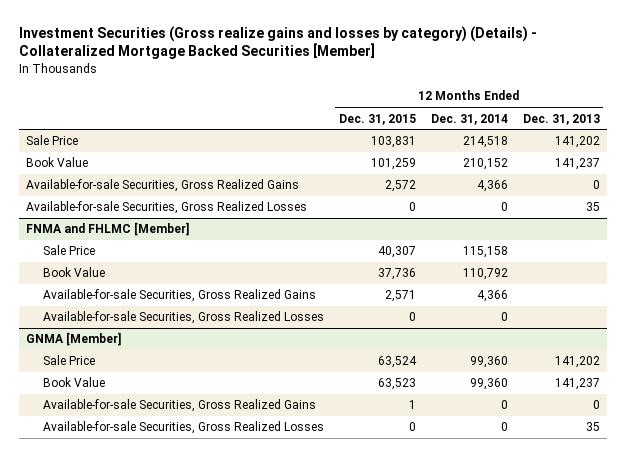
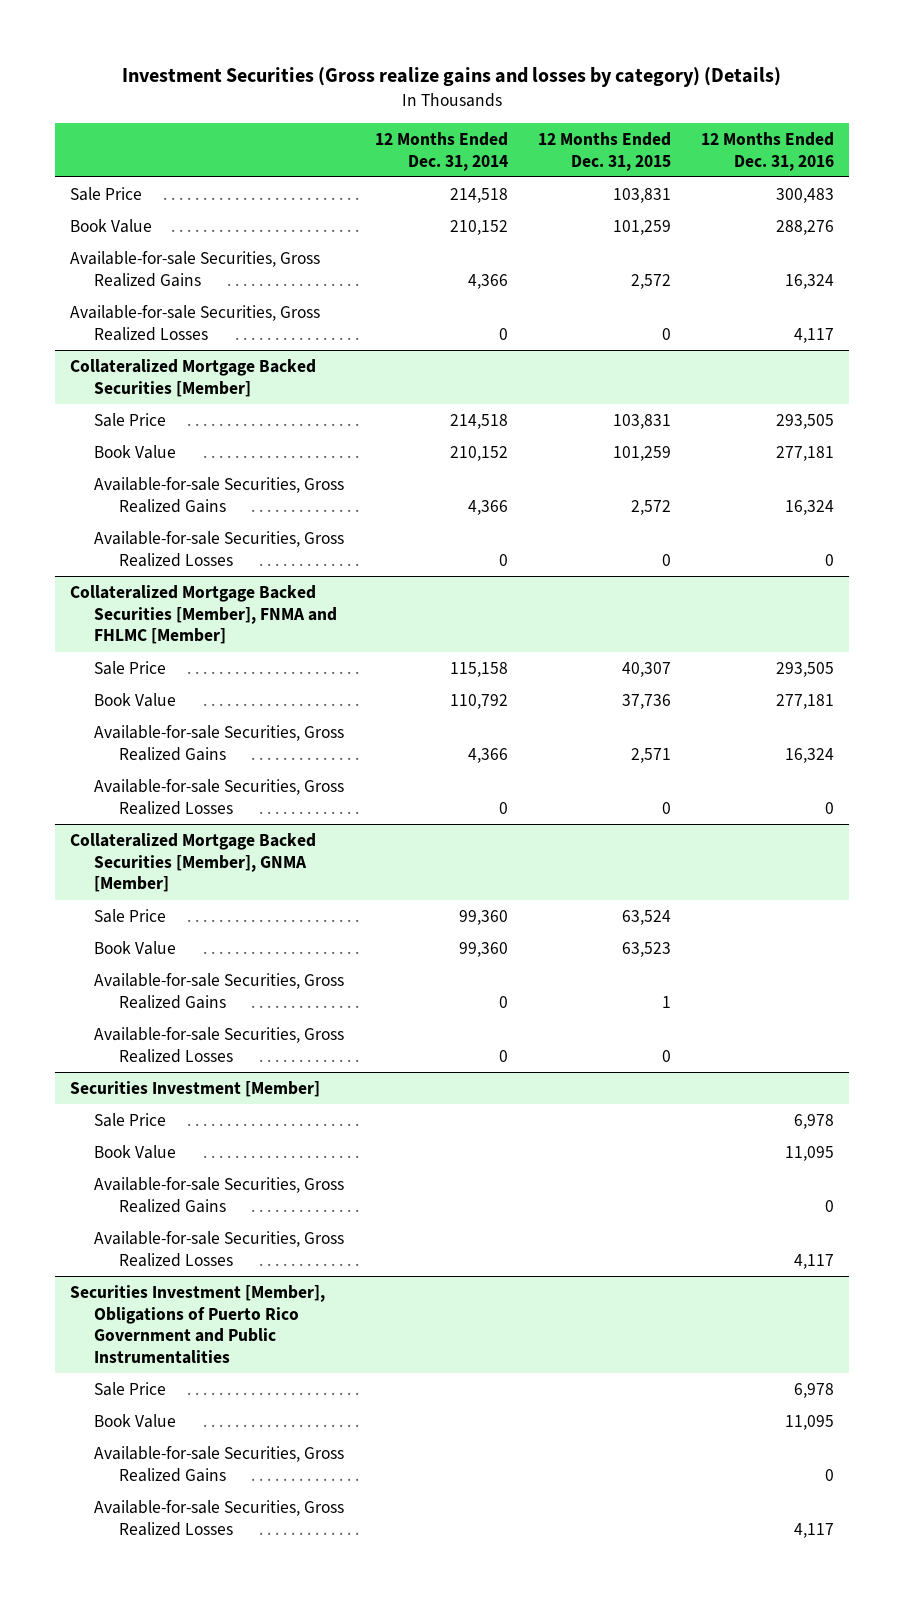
[19,25,538,60] Investment Securities (Gross realize gains and losses by category) (Details) - Collateralized Mortgage Backed Securities [Member] -> [122,67,782,88] Investment Securities (Gross realize gains and losses by category) (Details)
[522,113,600,125] Dec. 31, 2013 -> none
none -> [701,131,835,171] 12 Months Ended Dec. 31, 2016
[26,222,190,237] FNMA and FHLMC [Member] -> [70,358,317,397] Collateralized Mortgage Backed Securities [Member]
none -> [94,412,167,427] Sale Price
none -> [94,444,177,459] Book Value
none -> [94,476,345,513] Available-for-sale Securities, Gross Realized Gains
none -> [94,530,345,567] Available-for-sale Securities, Gross Realized Losses
none -> [70,584,338,645] Collateralized Mortgage Backed Securities [Member], FNMA and FHLMC [Member]
[26,332,122,347] GNMA [Member] -> none
none -> [70,832,317,893] Collateralized Mortgage Backed Securities [Member], GNMA [Member]
none -> [70,1080,321,1097] Securities Investment [Member]
none -> [94,1112,167,1127] Sale Price
none -> [94,1144,177,1159] Book Value
none -> [94,1176,345,1213] Available-for-sale Securities, Gross Realized Gains
none -> [94,1230,345,1267] Available-for-sale Securities, Gross Realized Losses
none -> [70,1284,326,1364] Securities Investment [Member], Obligations of Puerto Rico Government and Public Instrumentalities
none -> [94,1381,167,1396] Sale Price
none -> [94,1413,177,1428] Book Value
none -> [94,1445,345,1482] Available-for-sale Securities, Gross Realized Gains
none -> [94,1499,345,1536] Available-for-sale Securities, Gross Realized Losses

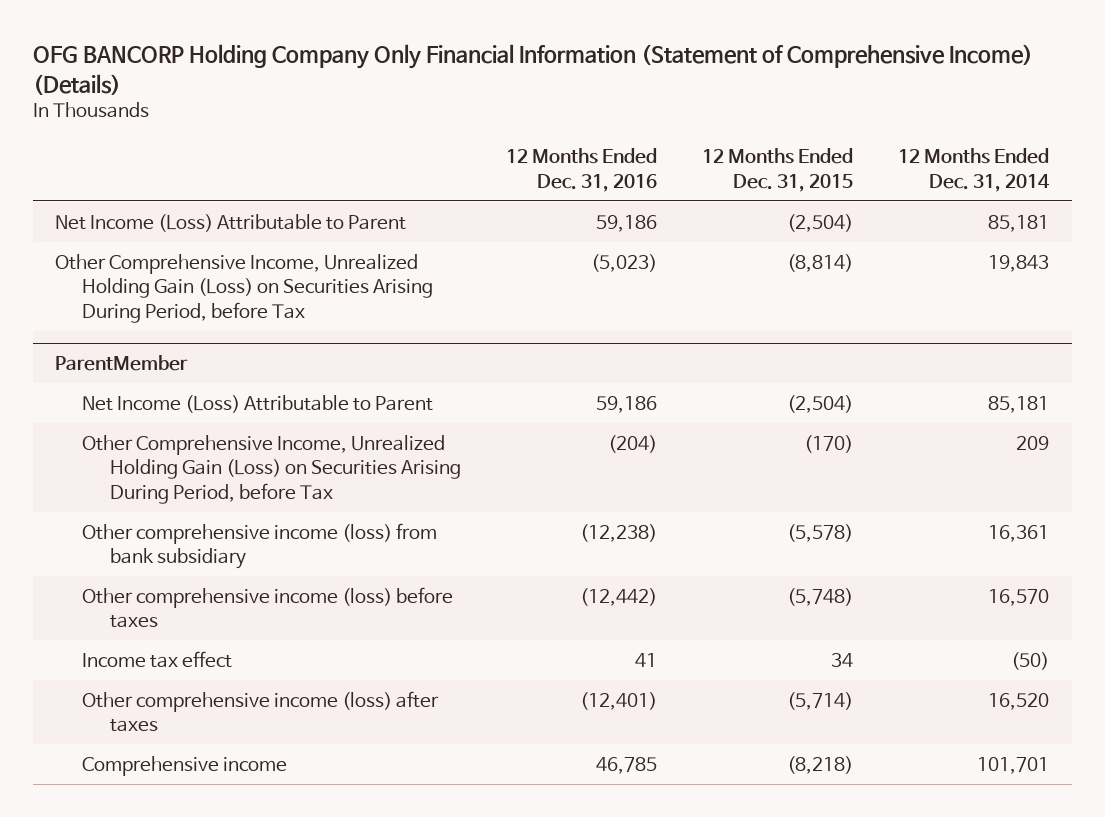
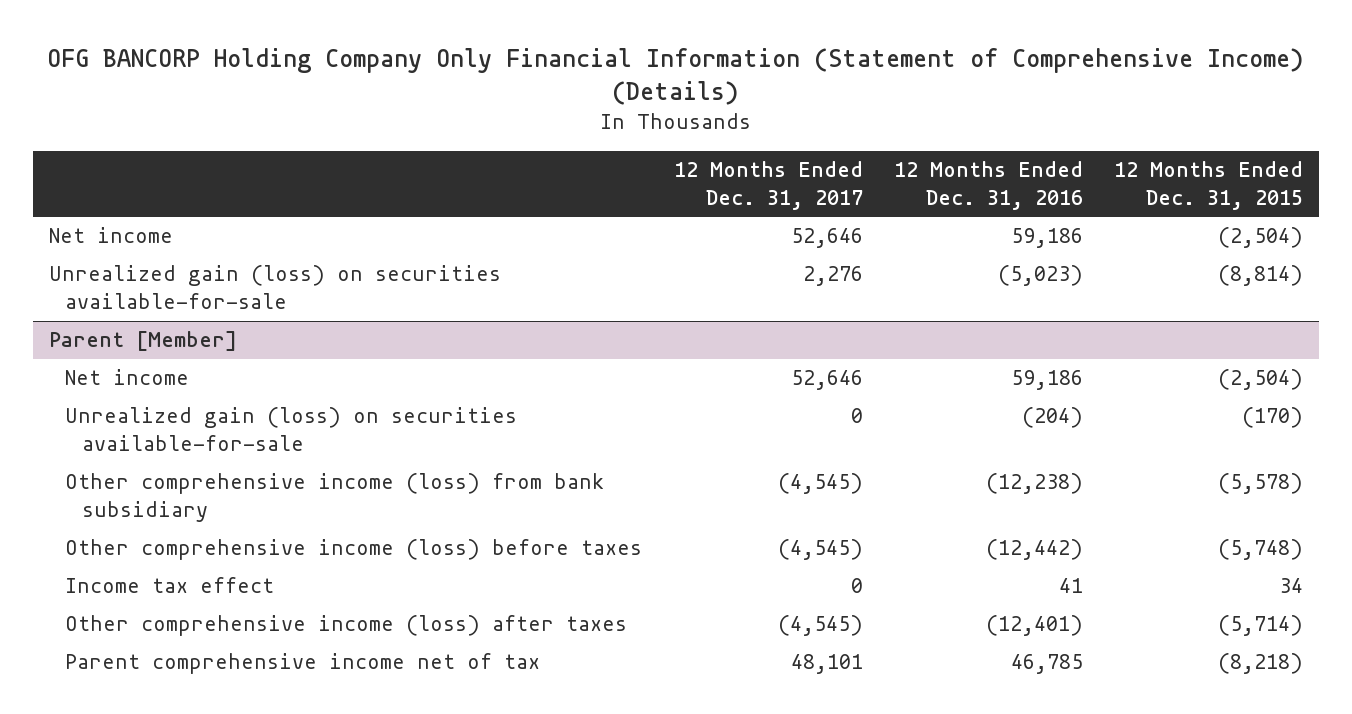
[898,147,1051,192] 12 Months Ended Dec. 31, 2014 -> none
none -> [673,161,863,210] 12 Months Ended Dec. 31, 2017
[55,354,189,371] ParentMember -> none
[55,213,407,232] Net Income (Loss) Attributable to Parent -> [48,227,173,244] Net income
[55,253,434,323] Other Comprehensive Income, Unrealized Holding Gain (Loss) on Securities Arising During Period, before Tax -> [48,265,501,310] Unrealized gain (loss) on securities available-for-sale
none -> [48,331,237,352] Parent [Member]
[82,394,434,413] Net Income (Loss) Attributable to Parent -> [65,369,190,386] Net income
[82,434,461,504] Other Comprehensive Income, Unrealized Holding Gain (Loss) on Securities Arising During Period, before Tax -> [65,407,518,452] Unrealized gain (loss) on securities available-for-sale
[82,755,288,776] Comprehensive income -> [65,653,541,675] Parent comprehensive income net of tax

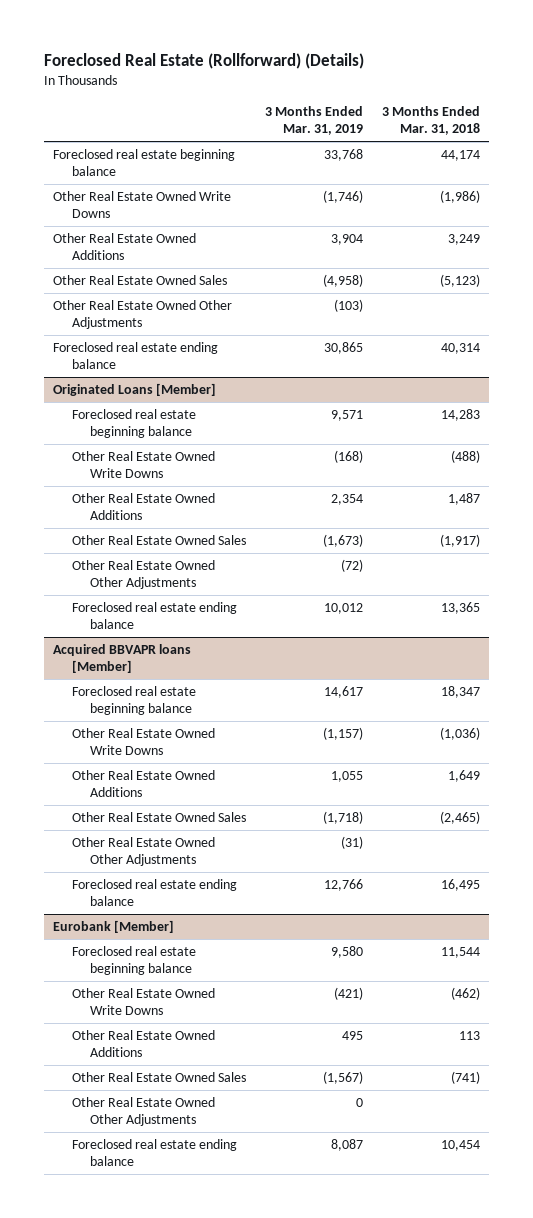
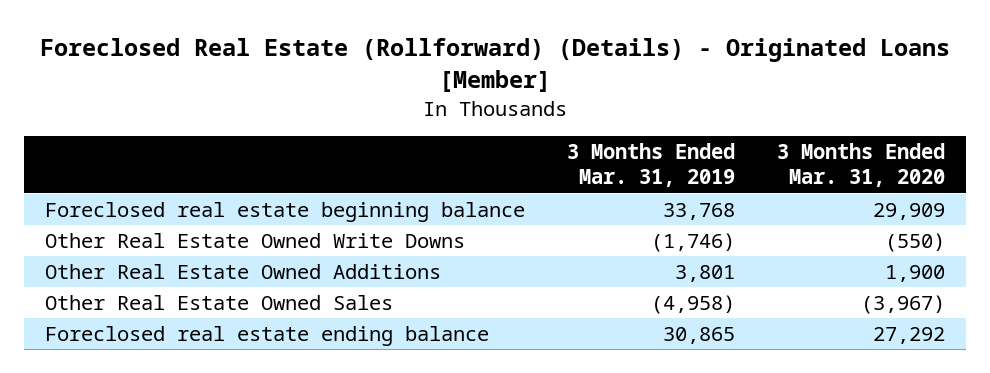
[43,52,364,69] Foreclosed Real Estate (Rollforward) (Details) -> [40,38,951,93] Foreclosed Real Estate (Rollforward) (Details) - Originated Loans [Member]
[381,106,480,136] 3 Months Ended Mar. 31, 2018 -> none
none -> [777,143,946,188] 3 Months Ended Mar. 31, 2020
[330,234,363,246] 3,904 -> [675,265,736,283] 3,801
[52,300,232,330] Other Real Estate Owned Other Adjustments -> none
[52,383,216,397] Originated Loans [Member] -> none
[71,409,196,439] Foreclosed real estate beginning balance -> none
[71,451,215,479] Other Real Estate Owned Write Downs -> none
[71,493,215,521] Other Real Estate Owned Additions -> none
[71,535,246,546] Other Real Estate Owned Sales -> none
[71,560,215,590] Other Real Estate Owned Other Adjustments -> none
[71,602,237,630] Foreclosed real estate ending balance -> none
[52,644,191,674] Acquired BBVAPR loans [Member] -> none
[71,686,196,716] Foreclosed real estate beginning balance -> none
[71,728,215,756] Other Real Estate Owned Write Downs -> none
[71,770,215,798] Other Real Estate Owned Additions -> none
[71,812,246,823] Other Real Estate Owned Sales -> none
[71,837,215,867] Other Real Estate Owned Other Adjustments -> none
[71,879,237,907] Foreclosed real estate ending balance -> none
[52,920,174,934] Eurobank [Member] -> none
[71,946,196,976] Foreclosed real estate beginning balance -> none
[71,988,215,1016] Other Real Estate Owned Write Downs -> none
[71,1030,215,1058] Other Real Estate Owned Additions -> none
[71,1072,246,1083] Other Real Estate Owned Sales -> none
[71,1097,215,1127] Other Real Estate Owned Other Adjustments -> none
[71,1139,237,1167] Foreclosed real estate ending balance -> none

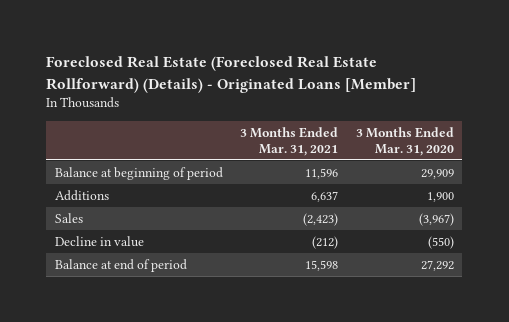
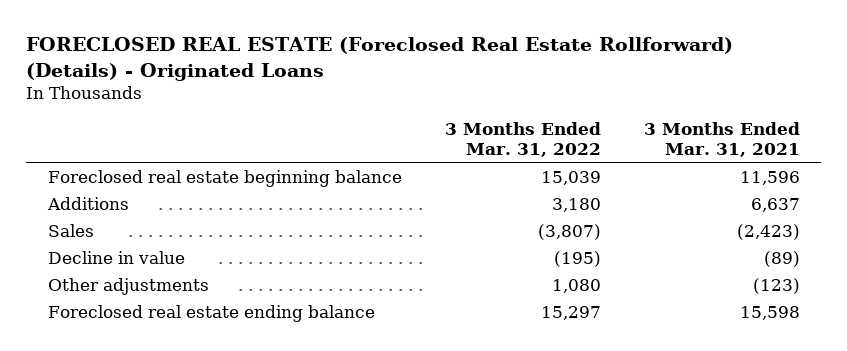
[46,56,417,93] Foreclosed Real Estate (Foreclosed Real Estate Rollforward) (Details) - Originated Loans [Member] -> [25,37,733,81] FORECLOSED REAL ESTATE (Foreclosed Real Estate Rollforward) (Details) - Originated Loans
[355,126,454,156] 3 Months Ended Mar. 31, 2020 -> none
none -> [444,122,601,157] 3 Months Ended Mar. 31, 2022
[54,166,223,180] Balance at beginning of period -> [47,169,402,187] Foreclosed real estate beginning balance
[312,235,339,249] (212) -> [763,250,800,267] (89)
none -> [47,277,209,295] Other adjustments
[54,258,187,272] Balance at end of period -> [47,304,375,322] Foreclosed real estate ending balance

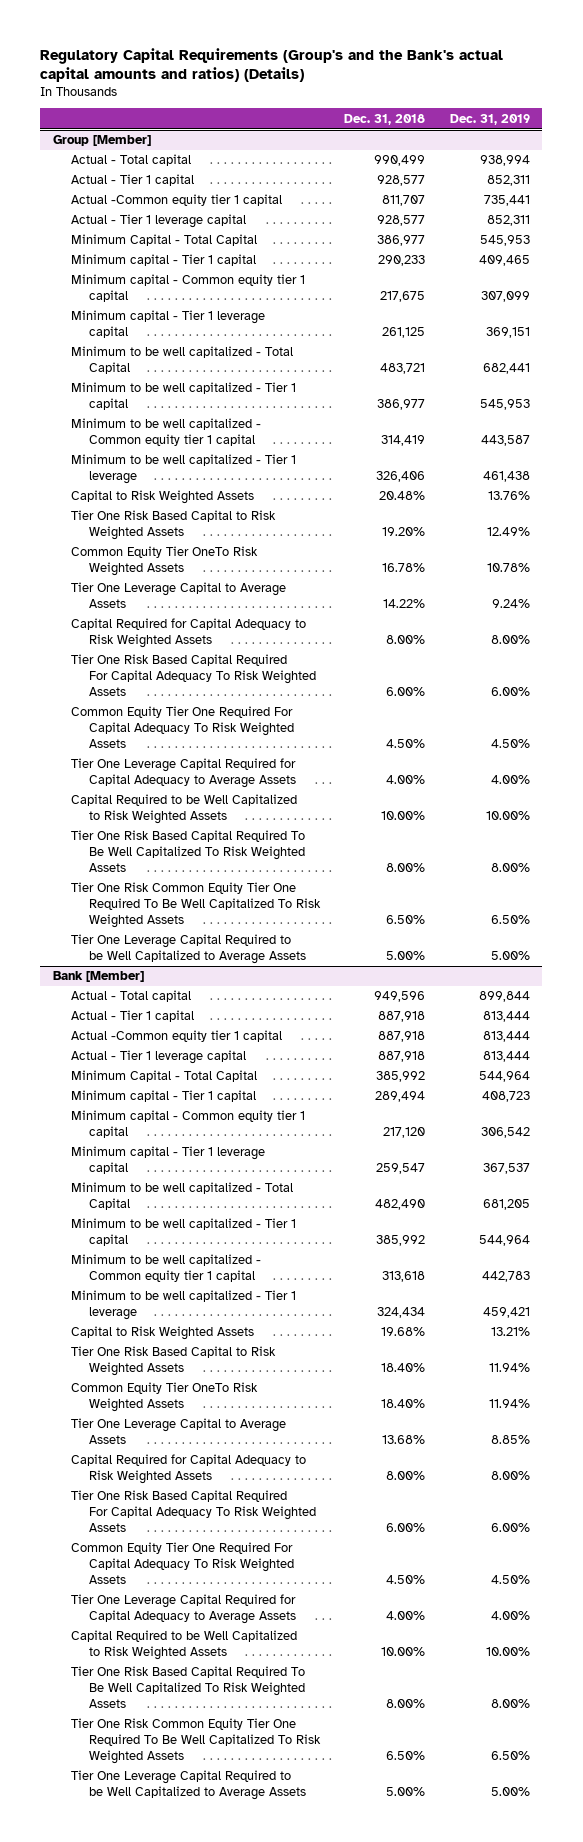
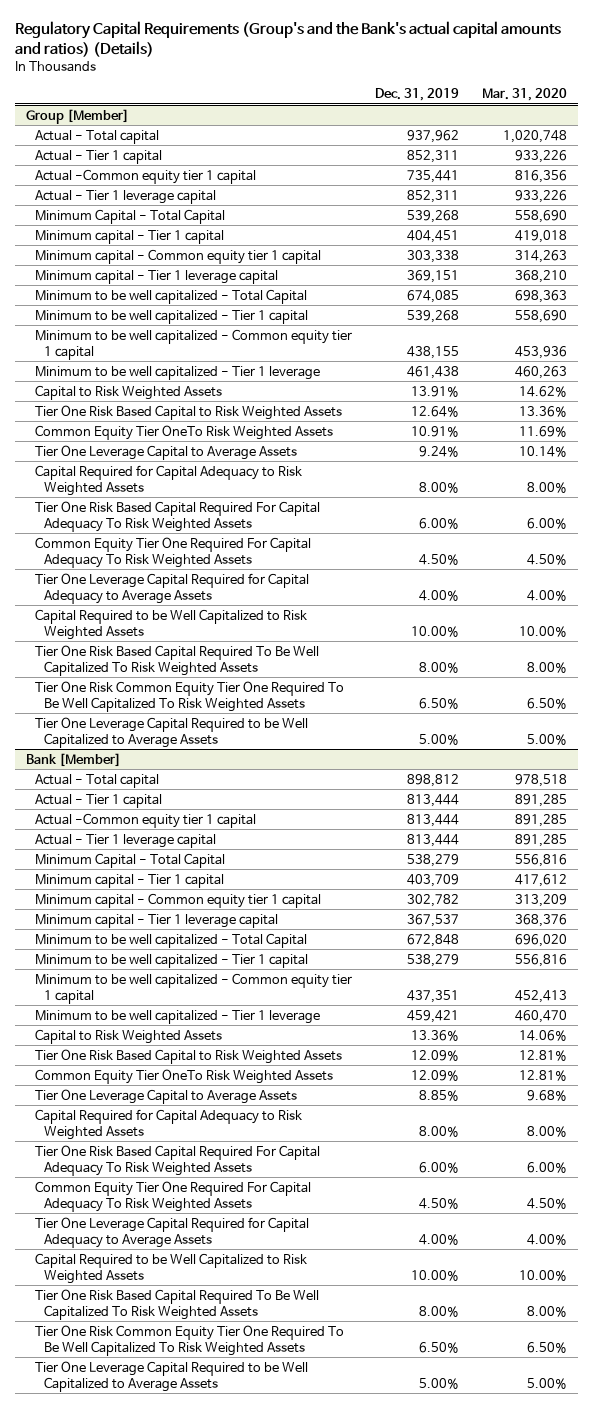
[344,113,426,125] Dec. 31, 2018 -> none
none -> [481,88,567,102] Mar. 31, 2020
[480,155,531,167] 938,994 -> [406,129,459,143] 937,962
[480,235,531,247] 545,953 -> [406,209,459,223] 539,268
[479,255,531,267] 409,465 -> [406,229,459,243] 404,451
[481,291,531,303] 307,099 -> [406,249,459,263] 303,338
[483,363,531,375] 682,441 -> [406,289,459,303] 674,085
[480,399,531,411] 545,953 -> [406,309,459,323] 539,268
[481,435,531,447] 443,587 -> [406,345,459,359] 438,155
[488,491,531,501] 13.76% -> [410,385,459,397] 13.91%
[487,527,531,537] 12.49% -> [410,405,459,417] 12.64%
[487,563,531,573] 10.78% -> [410,425,459,437] 10.91%
[479,991,531,1003] 899,844 -> [406,773,459,787] 898,812
[479,1071,531,1083] 544,964 -> [406,853,459,867] 538,279
[482,1091,531,1103] 408,723 -> [406,873,459,887] 403,709
[481,1127,531,1139] 306,542 -> [406,893,459,907] 302,782
[483,1199,531,1211] 681,205 -> [406,933,459,947] 672,848
[479,1235,531,1247] 544,964 -> [406,953,459,967] 538,279
[482,1271,531,1283] 442,783 -> [406,989,459,1003] 437,351
[491,1327,531,1337] 13.21% -> [410,1029,459,1041] 13.36%
[489,1363,531,1373] 11.94% -> [410,1049,459,1061] 12.09%
[489,1399,531,1409] 11.94% -> [410,1069,459,1081] 12.09%

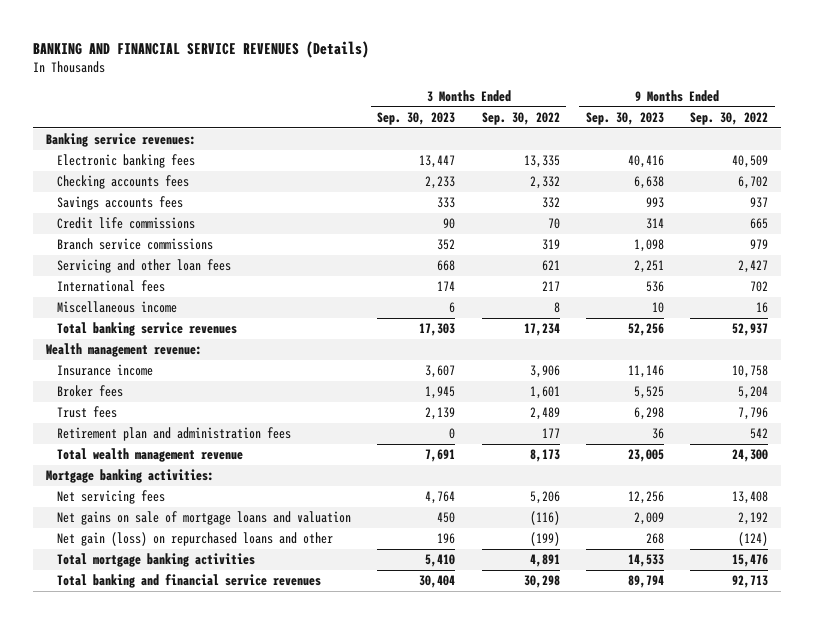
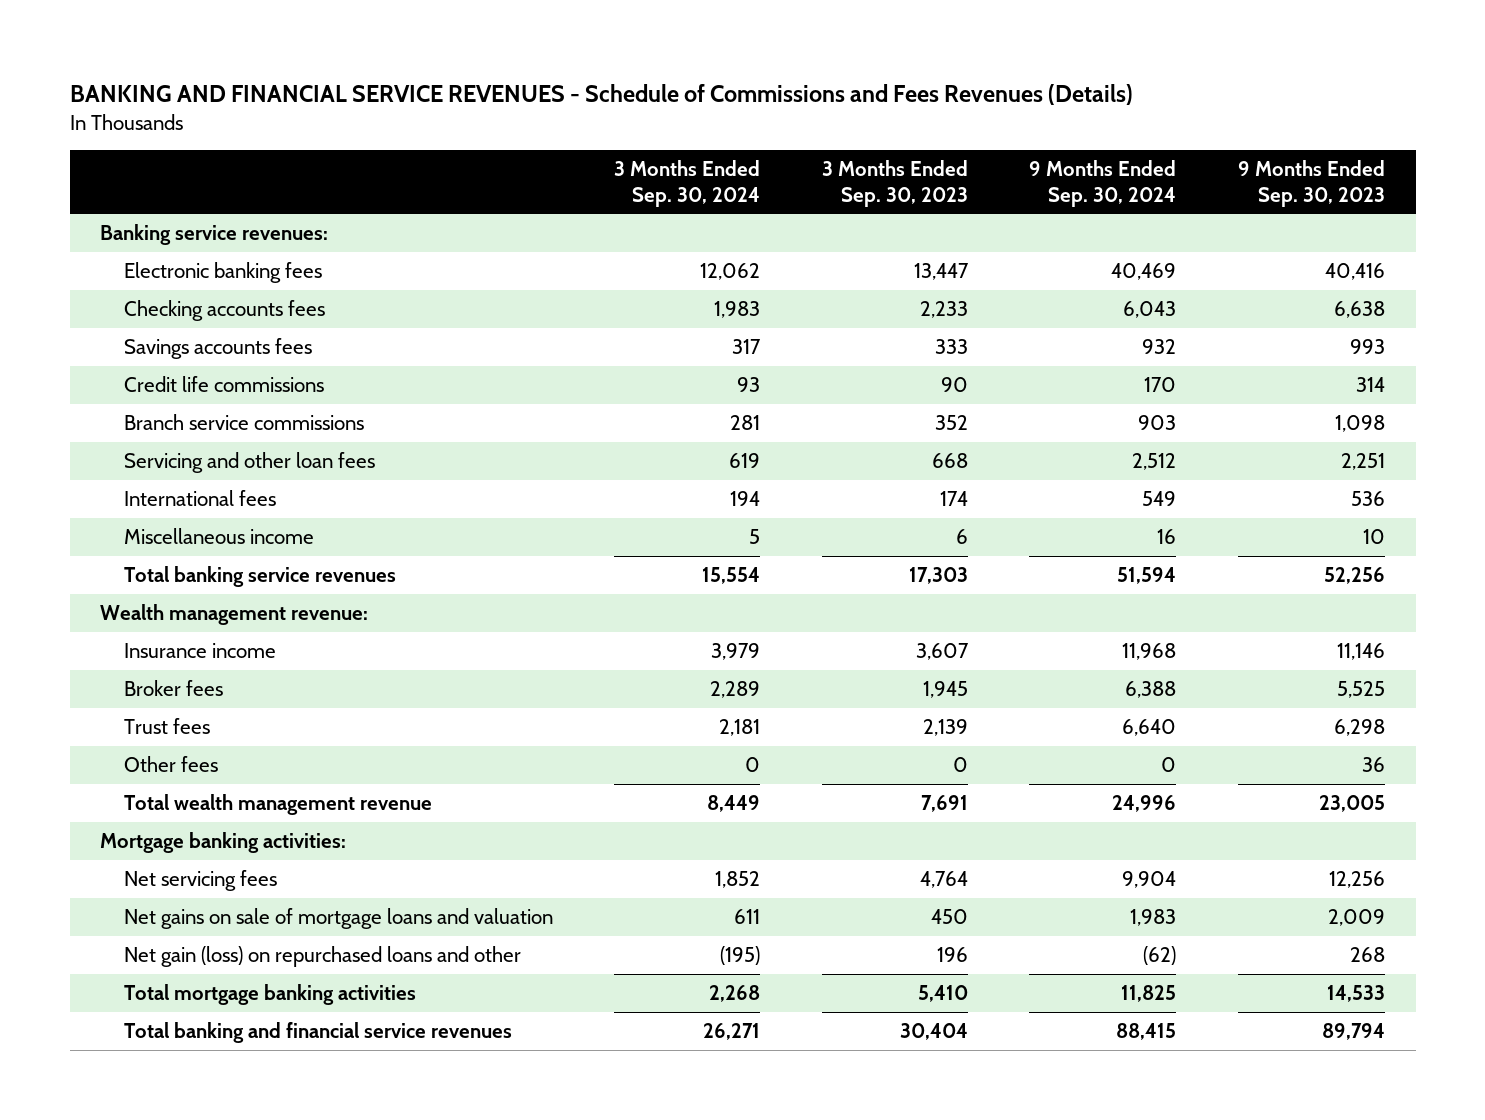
[32,40,369,58] BANKING AND FINANCIAL SERVICE REVENUES (Details) -> [69,83,1133,105] BANKING AND FINANCIAL SERVICE REVENUES - Schedule of Commissions and Fees Revenues (Details)
[481,111,560,125] Sep. 30, 2022 -> none
[690,111,769,125] Sep. 30, 2022 -> none
none -> [614,160,761,207] 3 Months Ended Sep. 30, 2024
none -> [1029,160,1177,207] 9 Months Ended Sep. 30, 2024
[57,427,292,442] Retirement plan and administration fees -> [123,755,218,772] Other fees

